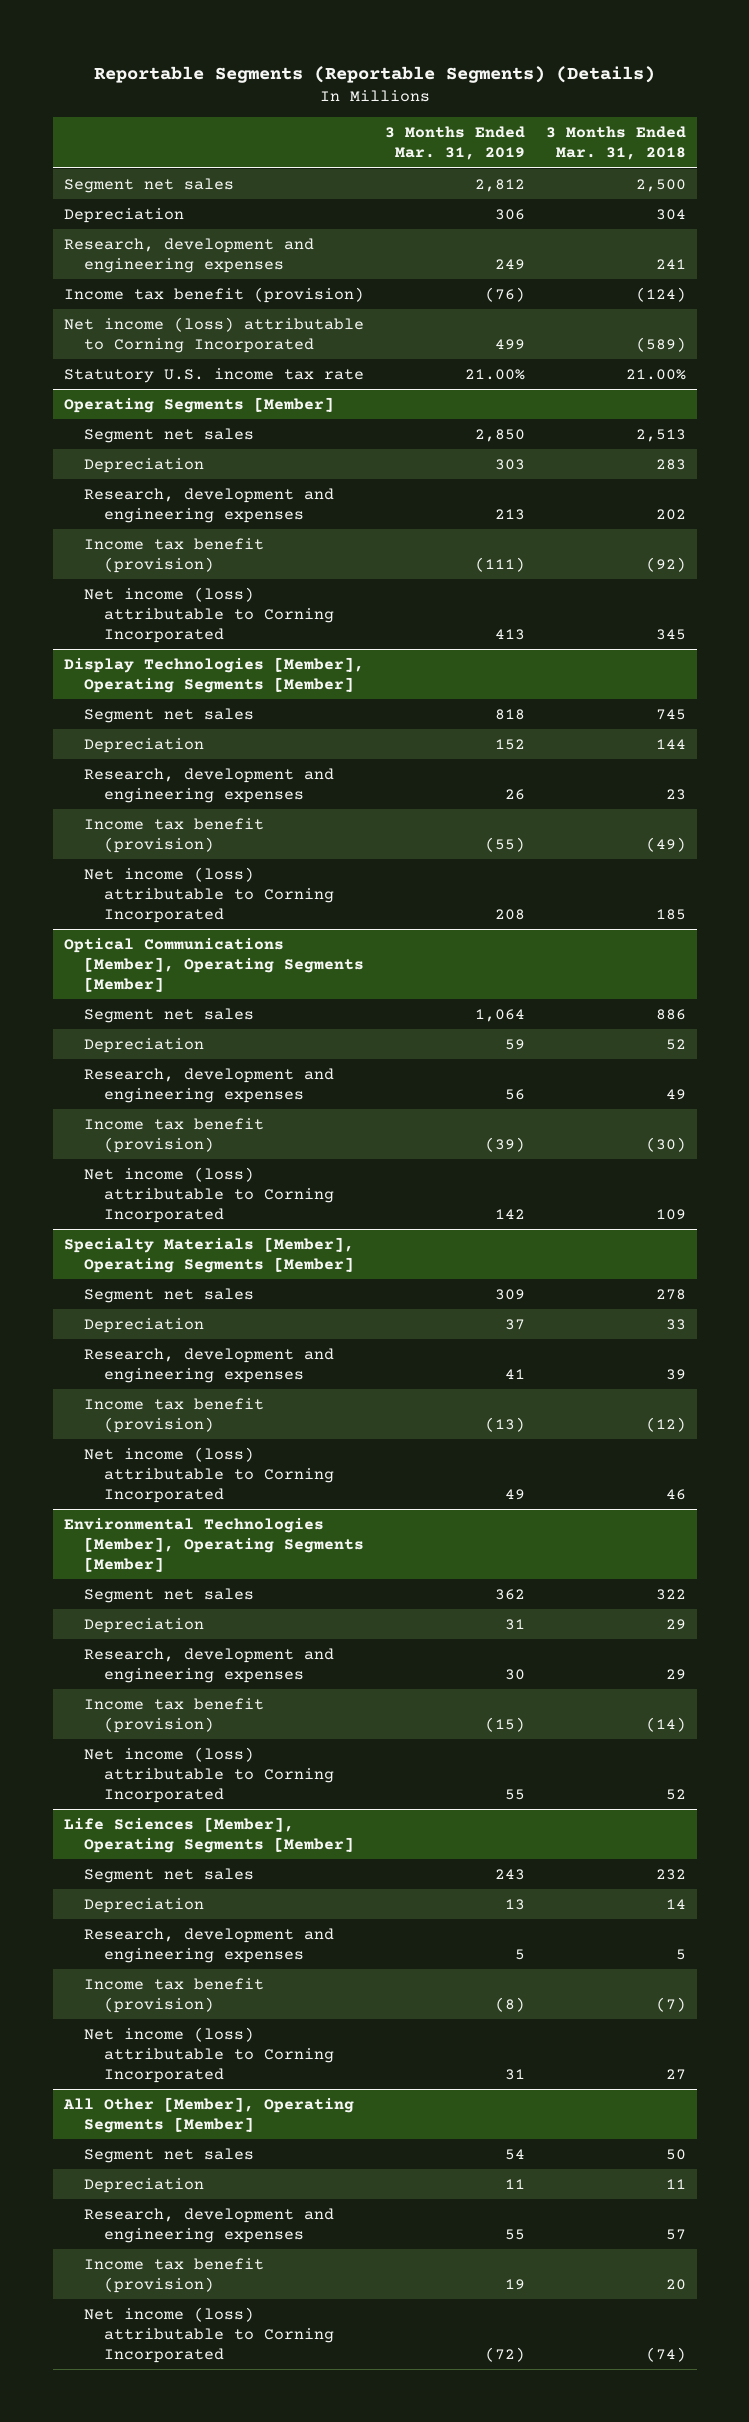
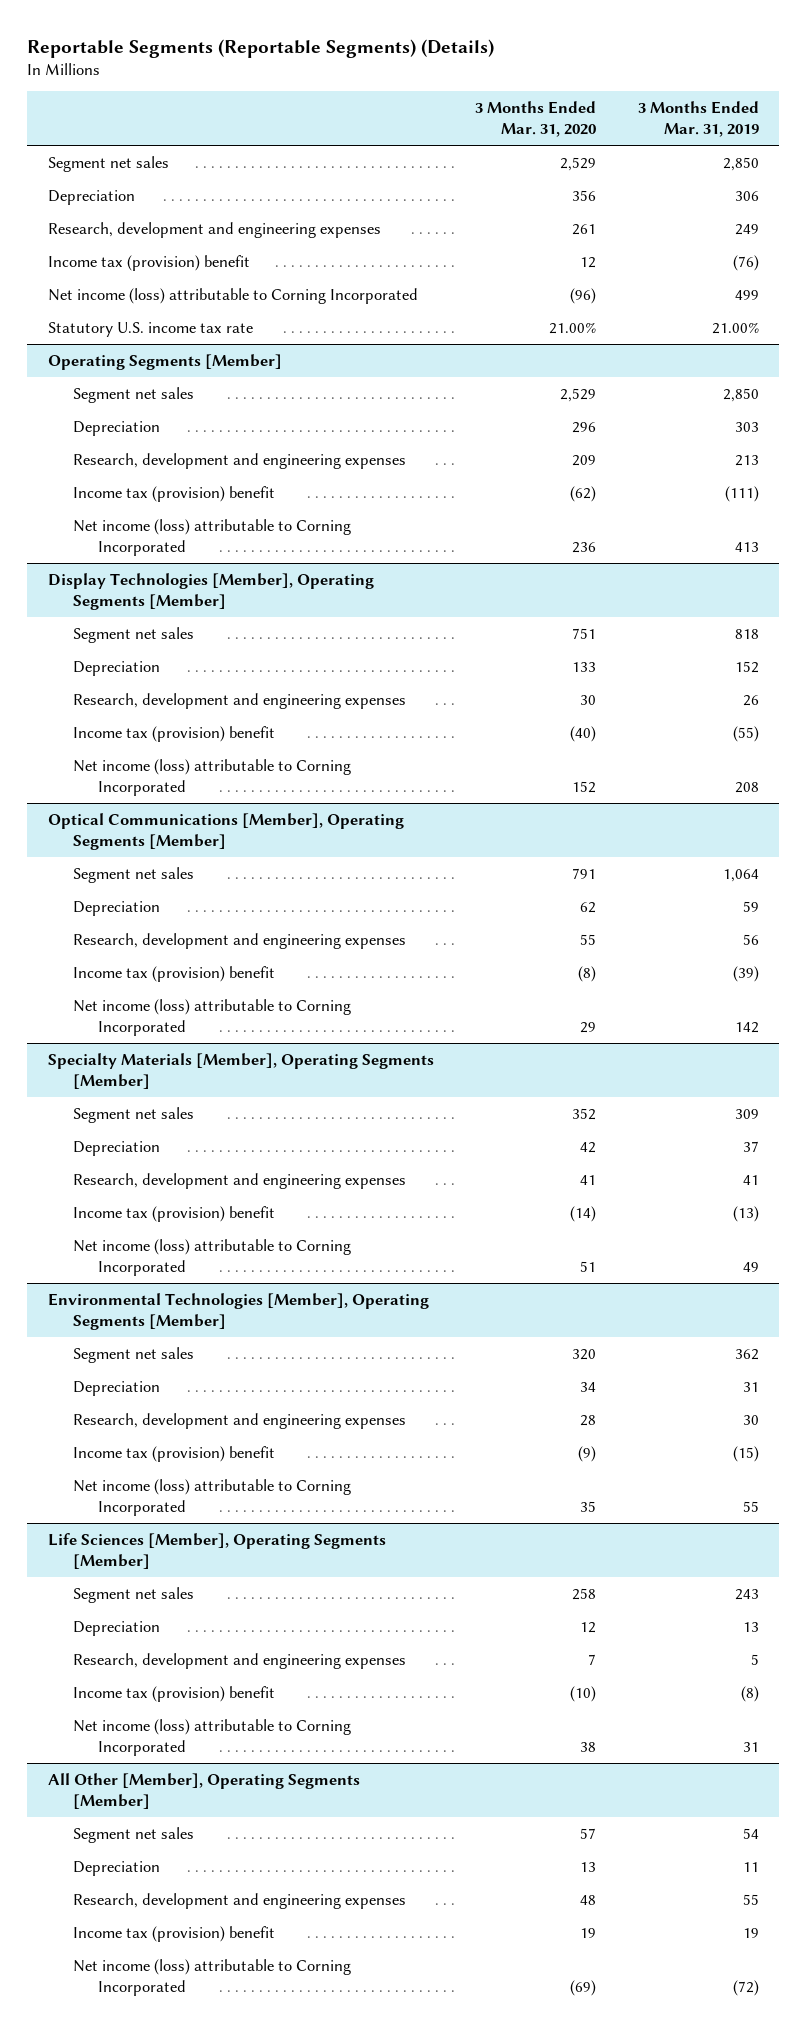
[545,126,686,161] 3 Months Ended Mar. 31, 2018 -> none
none -> [475,101,597,137] 3 Months Ended Mar. 31, 2020
[474,178,525,192] 2,812 -> [722,156,759,171] 2,850
[63,286,364,303] Income tax benefit (provision) -> [48,254,251,271] Income tax (provision) benefit
[83,537,264,573] Income tax benefit (provision) -> [73,485,276,502] Income tax (provision) benefit
[83,817,264,853] Income tax benefit (provision) -> [73,725,276,742] Income tax (provision) benefit
[83,1117,264,1153] Income tax benefit (provision) -> [73,965,276,982] Income tax (provision) benefit
[83,1397,264,1433] Income tax benefit (provision) -> [73,1205,276,1222] Income tax (provision) benefit
[83,1697,264,1733] Income tax benefit (provision) -> [73,1445,276,1462] Income tax (provision) benefit
[83,1977,264,2013] Income tax benefit (provision) -> [73,1685,276,1702] Income tax (provision) benefit
[83,2257,264,2293] Income tax benefit (provision) -> [73,1925,276,1942] Income tax (provision) benefit

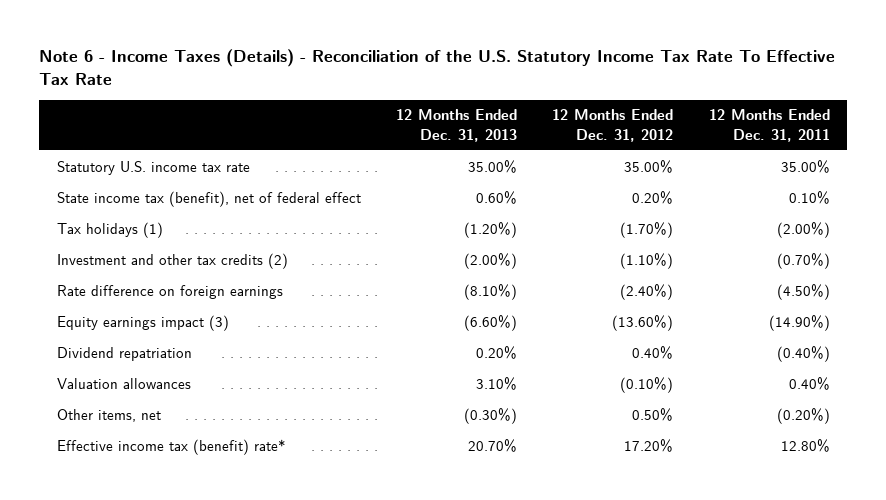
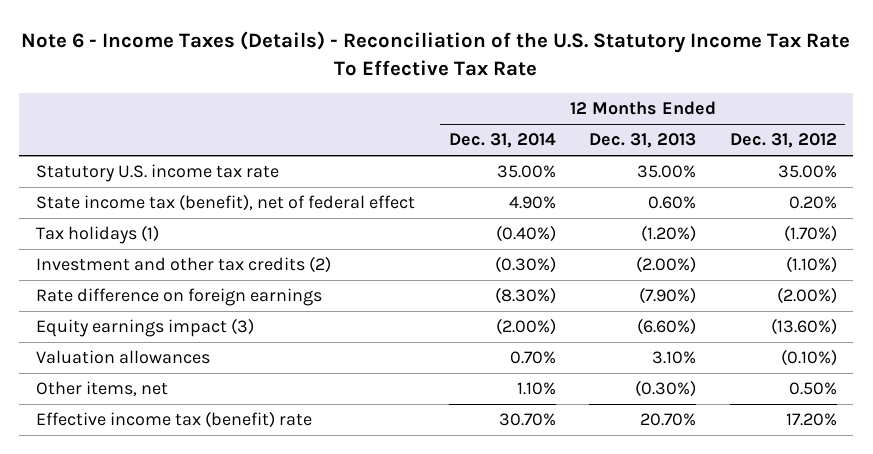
[708,109,830,142] 12 Months Ended Dec. 31, 2011 -> none
none -> [448,133,556,149] Dec. 31, 2014
[464,283,518,300] (8.10%) -> [639,287,697,305] (7.90%)
[620,283,674,300] (2.40%) -> [776,287,837,305] (2.00%)
[56,346,192,361] Dividend repatriation -> none
[56,438,286,455] Effective income tax (benefit) rate* -> [36,411,313,429] Effective income tax (benefit) rate

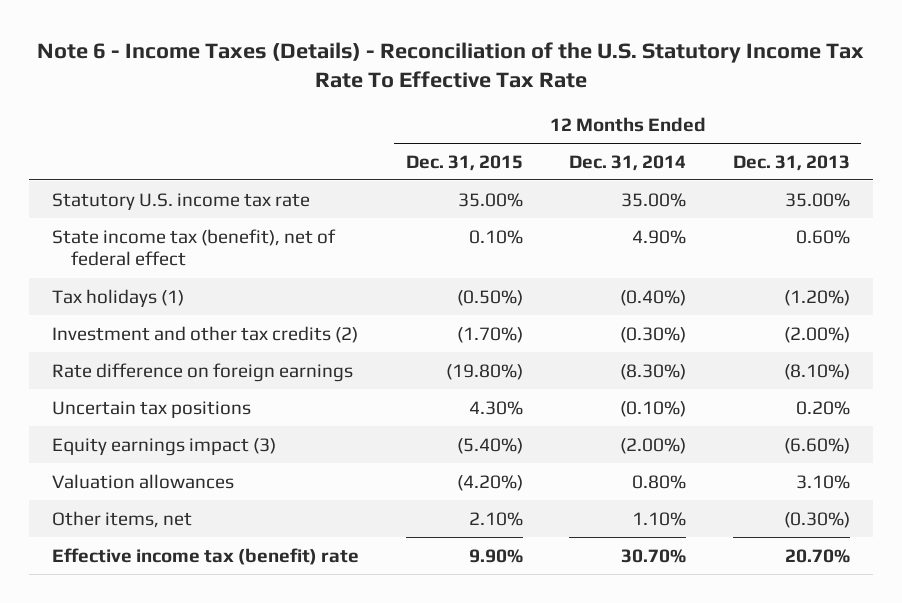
[729,133,837,149] Dec. 31, 2012 -> none
none -> [405,154,523,171] Dec. 31, 2015
[639,287,697,305] (7.90%) -> [783,363,850,380] (8.10%)
none -> [51,400,251,418] Uncertain tax positions
[509,351,556,365] 0.70% -> [632,474,687,489] 0.80%

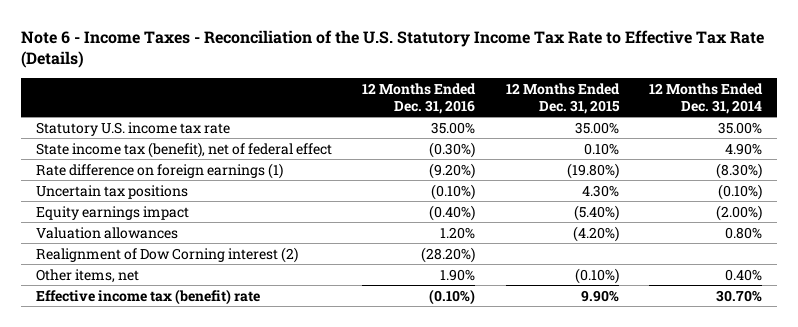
[36,42,864,89] Note 6 - Income Taxes (Details) - Reconciliation of the U.S. Statutory Income Tax Rate To Effective Tax Rate -> [21,29,765,69] Note 6 - Income Taxes - Reconciliation of the U.S. Statutory Income Tax Rate to Effective Tax Rate (Details)
[732,154,850,171] Dec. 31, 2013 -> none
none -> [362,82,477,114] 12 Months Ended Dec. 31, 2016
[51,288,184,307] Tax holidays (1) -> none
[51,325,358,343] Investment and other tax credits (2) -> none
[51,362,353,382] Rate difference on foreign earnings -> [36,162,284,179] Rate difference on foreign earnings (1)
[51,437,276,456] Equity earnings impact (3) -> [36,205,190,220] Equity earnings impact
none -> [36,246,299,263] Realignment of Dow Corning interest (2)
[468,511,523,526] 2.10% -> [574,267,619,284] (0.10%)
[632,511,687,526] 1.10% -> [724,268,762,281] 0.40%

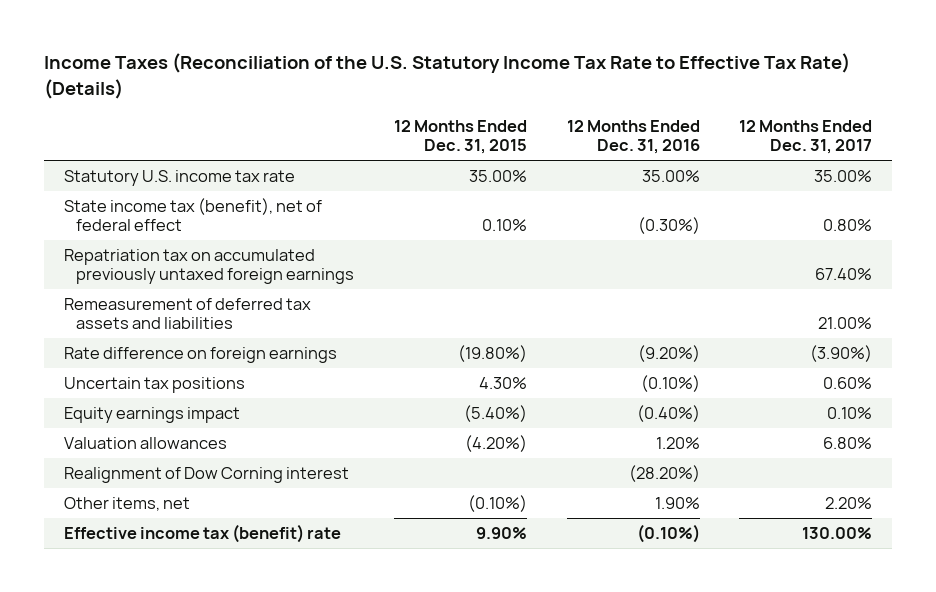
[21,29,765,69] Note 6 - Income Taxes - Reconciliation of the U.S. Statutory Income Tax Rate to Effective Tax Rate (Details) -> [43,53,850,99] Income Taxes (Reconciliation of the U.S. Statutory Income Tax Rate to Effective Tax Rate) (Details)
[648,82,763,114] 12 Months Ended Dec. 31, 2014 -> none
none -> [739,119,873,155] 12 Months Ended Dec. 31, 2017
none -> [63,249,355,285] Repatriation tax on accumulated previously untaxed foreign earnings
none -> [63,298,311,330] Remeasurement of deferred tax assets and liabilities
[36,162,284,179] Rate difference on foreign earnings (1) -> [63,347,337,364] Rate difference on foreign earnings
[36,246,299,263] Realignment of Dow Corning interest (2) -> [63,467,349,484] Realignment of Dow Corning interest

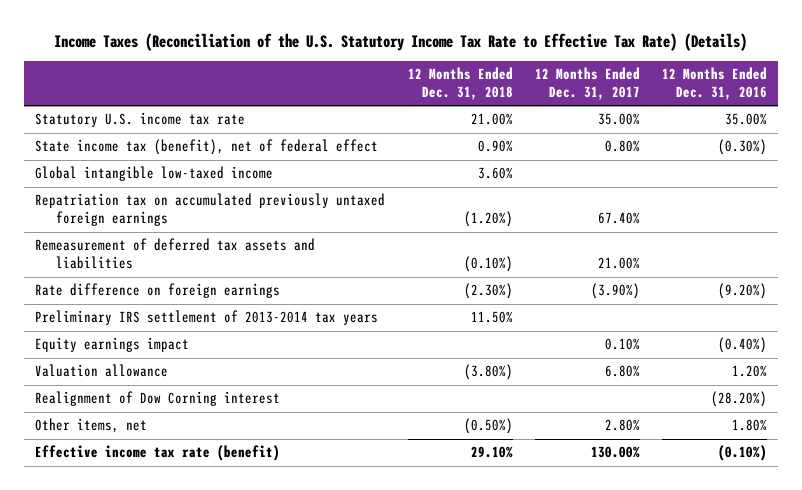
[393,119,527,155] 12 Months Ended Dec. 31, 2015 -> none
none -> [407,67,513,101] 12 Months Ended Dec. 31, 2018
none -> [35,166,274,182] Global intangible low-taxed income
[63,377,245,394] Uncertain tax positions -> none
none -> [35,310,379,326] Preliminary IRS settlement of 2013-2014 tax years
[63,437,227,450] Valuation allowances -> [35,364,169,378] Valuation allowance
[654,497,700,510] 1.90% -> [731,419,767,432] 1.80%
[825,497,873,510] 2.20% -> [604,419,640,432] 2.80%
[63,524,341,544] Effective income tax (benefit) rate -> [35,445,281,462] Effective income tax rate (benefit)

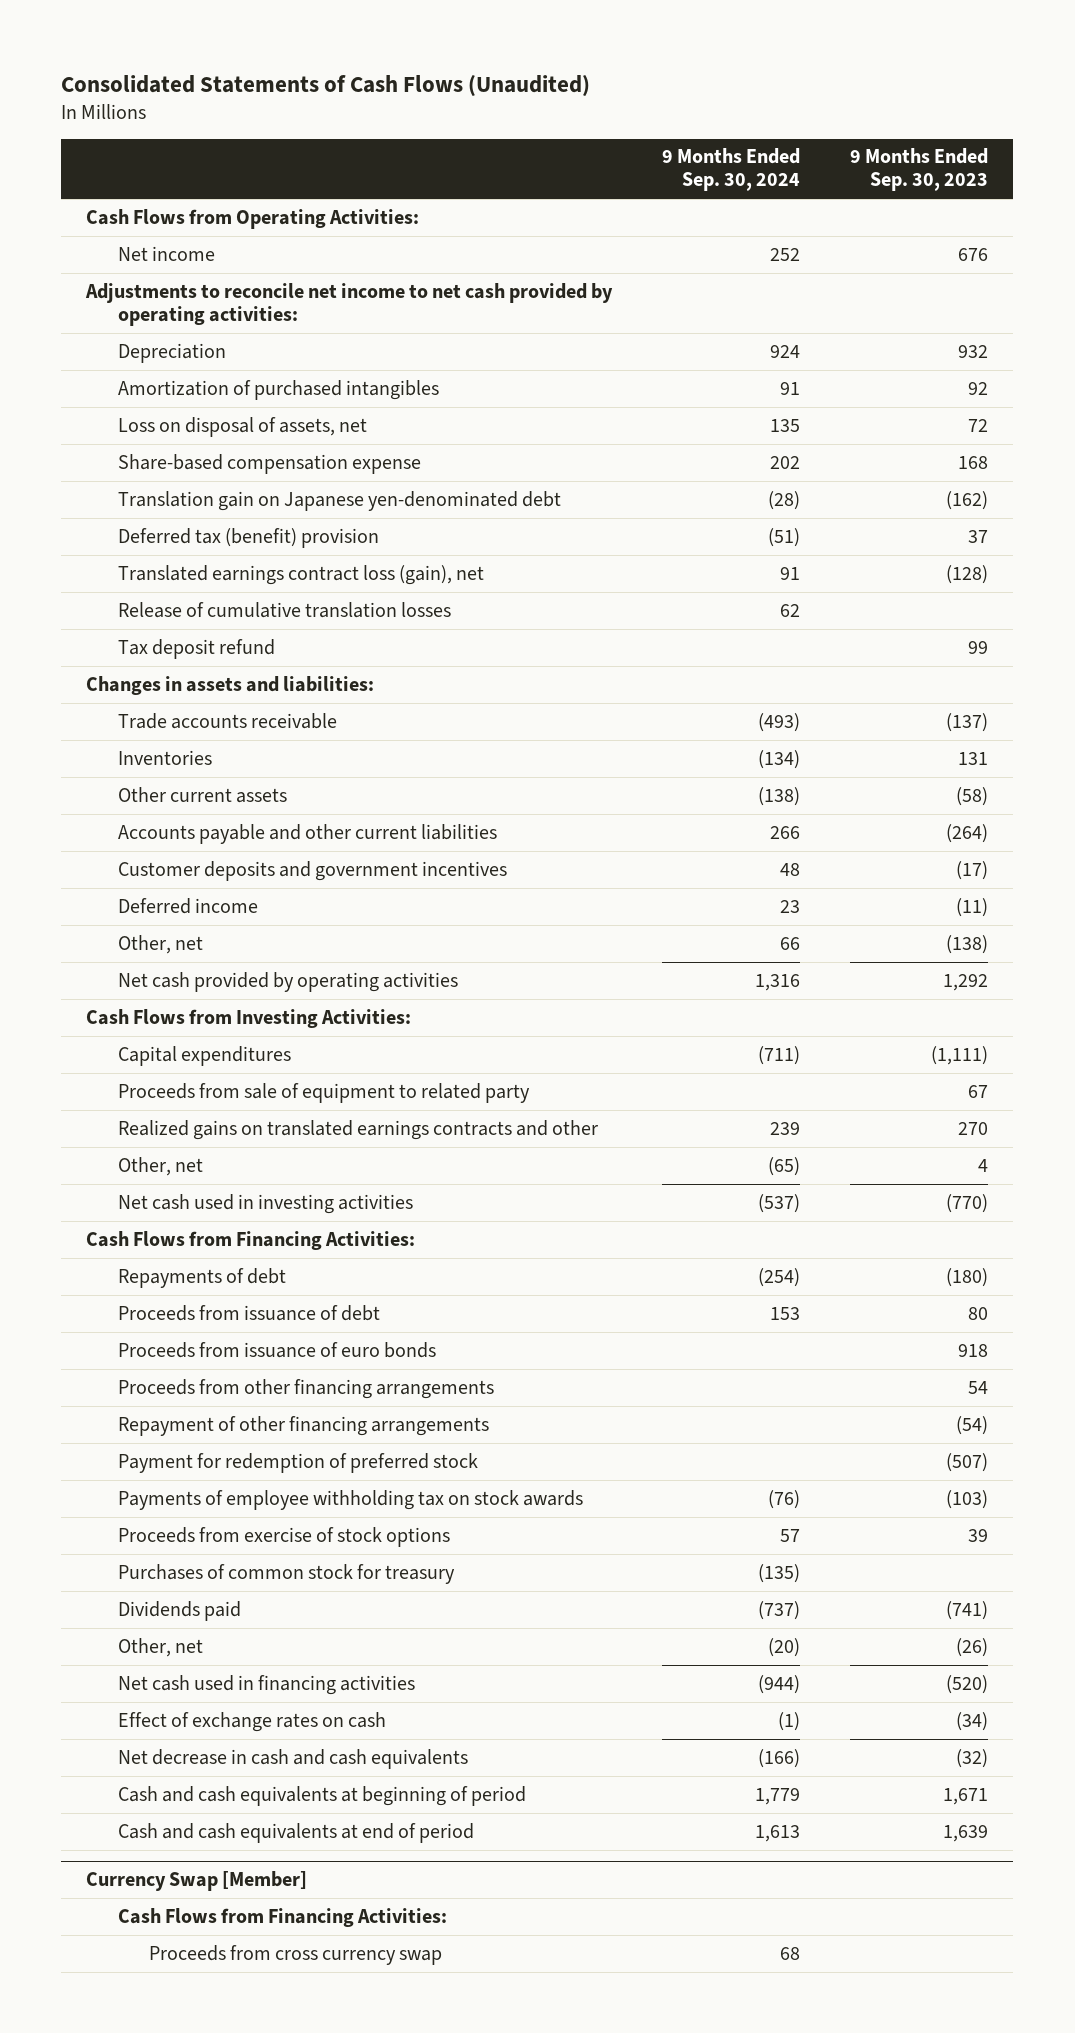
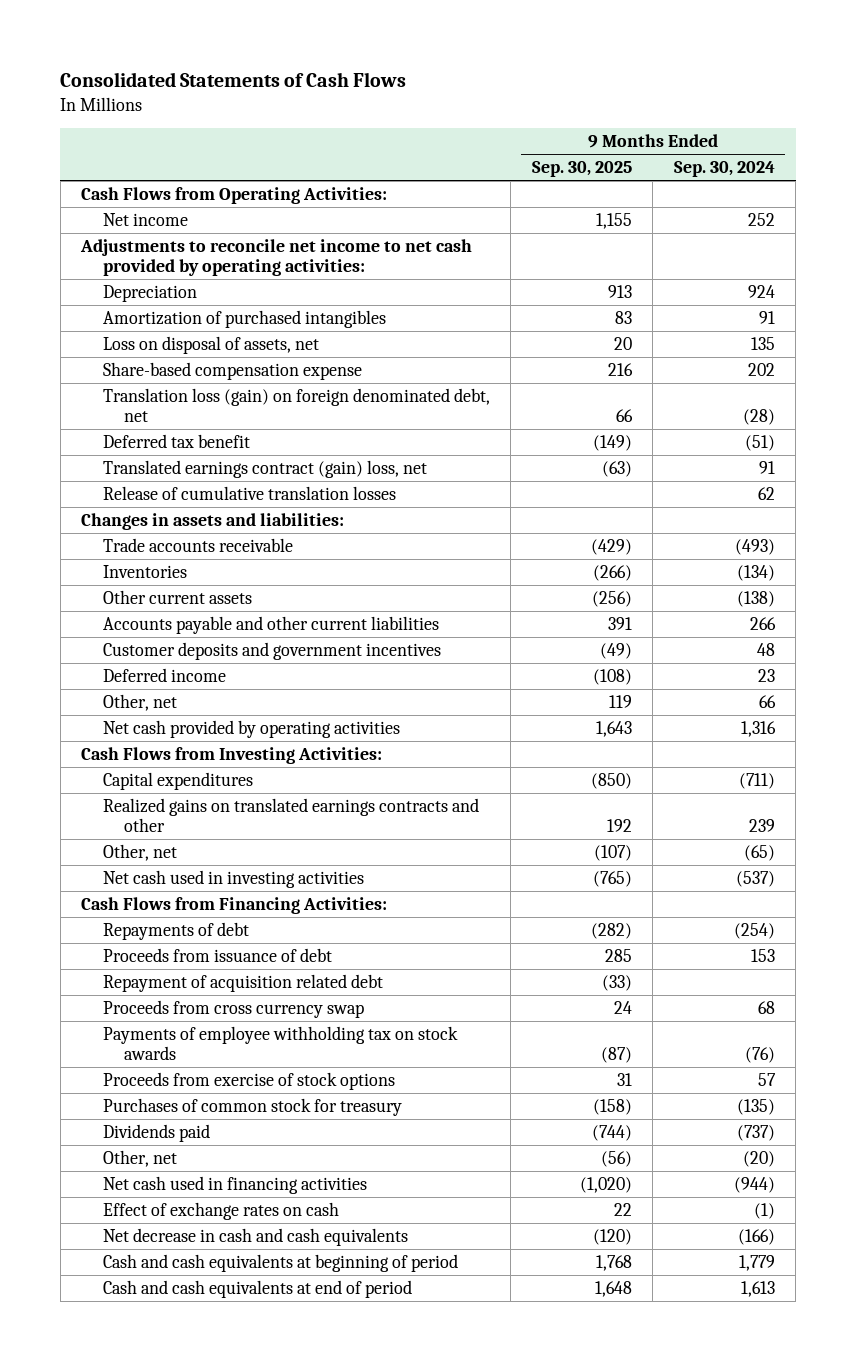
[61,75,591,98] Consolidated Statements of Cash Flows (Unaudited) -> [60,72,407,88] Consolidated Statements of Cash Flows
[850,148,989,192] 9 Months Ended Sep. 30, 2023 -> none
none -> [531,161,632,178] Sep. 30, 2025
[117,490,561,511] Translation gain on Japanese yen-denominated debt -> [102,387,490,422] Translation loss (gain) on foreign denominated debt, net
[117,527,379,548] Deferred tax (benefit) provision -> [102,433,250,448] Deferred tax benefit
[117,564,484,585] Translated earnings contract loss (gain), net -> [102,459,427,478] Translated earnings contract (gain) loss, net
[117,638,275,659] Tax deposit refund -> none
[117,1082,530,1103] Proceeds from sale of equipment to related party -> none
[117,1341,436,1358] Proceeds from issuance of euro bonds -> none
[117,1378,494,1399] Proceeds from other financing arrangements -> none
[117,1415,489,1436] Repayment of other financing arrangements -> none
[117,1452,478,1473] Payment for redemption of preferred stock -> none
none -> [102,973,383,992] Repayment of acquisition related debt
none -> [102,999,364,1018] Proceeds from cross currency swap
[86,1871,308,1892] Currency Swap [Member] -> none
[117,1907,447,1927] Cash Flows from Financing Activities: -> none
[149,1944,443,1965] Proceeds from cross currency swap -> none

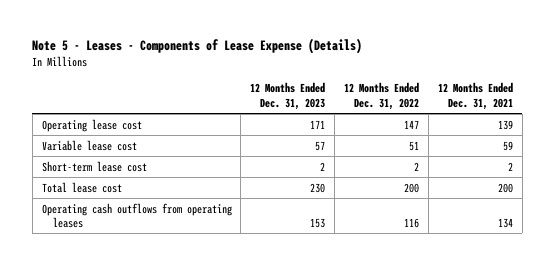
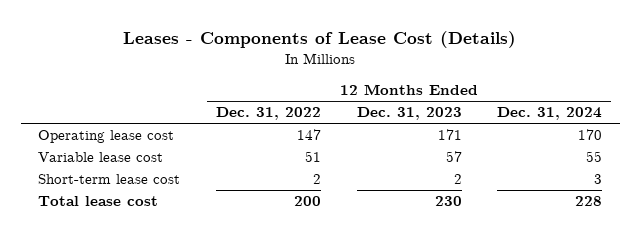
[32,38,363,55] Note 5 - Leases - Components of Lease Expense (Details) -> [123,30,517,48] Leases - Components of Lease Cost (Details)
[437,82,513,110] 12 Months Ended Dec. 31, 2021 -> none
none -> [497,107,603,121] Dec. 31, 2024
[41,202,232,228] Operating cash outflows from operating leases -> none

